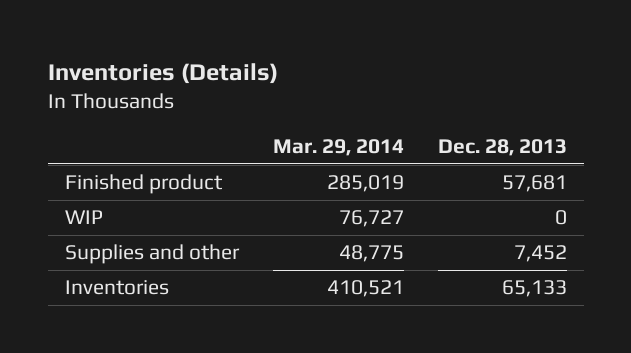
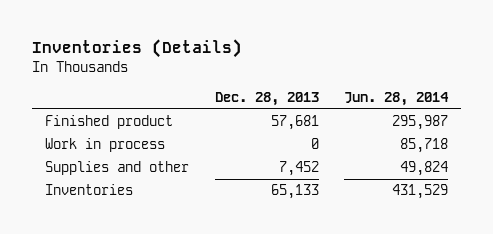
[272,139,404,157] Mar. 29, 2014 -> none
none -> [344,91,450,106] Jun. 28, 2014
[64,210,103,225] WIP -> [45,138,166,153] Work in process

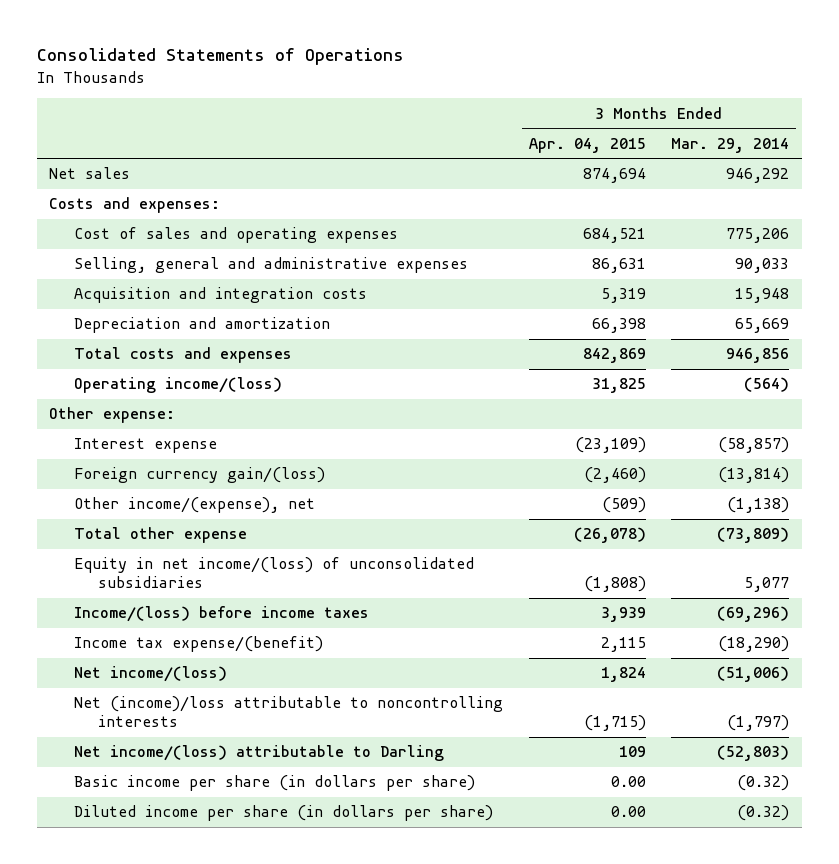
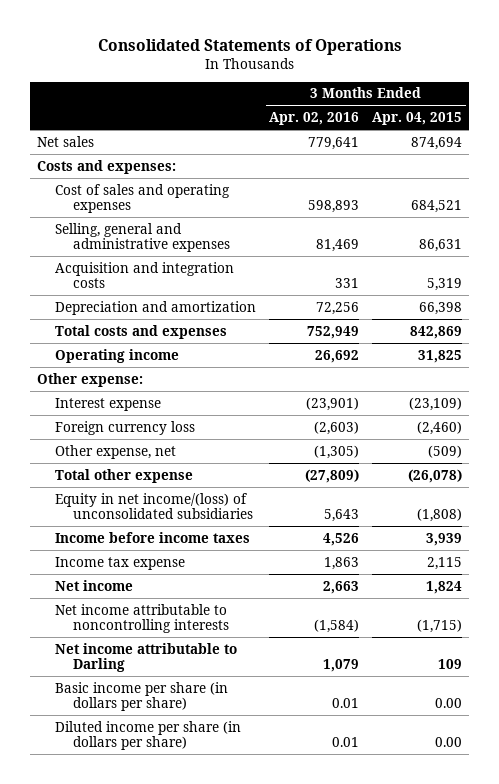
[671,137,790,153] Mar. 29, 2014 -> none
none -> [269,112,360,126] Apr. 02, 2016
[73,377,282,394] Operating income/(loss) -> [54,348,179,363] Operating income
[73,467,325,484] Foreign currency gain/(loss) -> [54,420,195,435] Foreign currency loss
[73,497,315,514] Other income/(expense), net -> [54,444,176,459] Other expense, net
[73,606,369,623] Income/(loss) before income taxes -> [54,531,250,543] Income before income taxes
[73,636,323,653] Income tax expense/(benefit) -> [54,556,185,570] Income tax expense
[73,666,227,683] Net income/(loss) -> [54,579,133,591] Net income
[73,696,503,728] Net (income)/loss attributable to noncontrolling interests -> [54,603,229,634] Net income attributable to noncontrolling interests
[73,745,444,762] Net income/(loss) attributable to Darling -> [54,642,237,673] Net income attributable to Darling

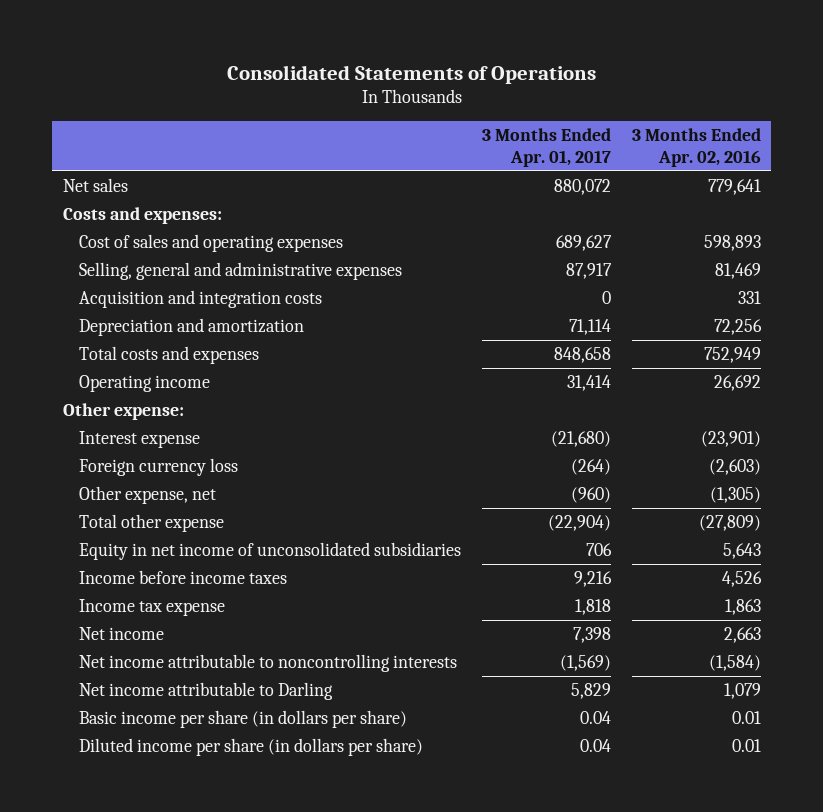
[372,112,463,126] Apr. 04, 2015 -> none
none -> [481,128,611,167] 3 Months Ended Apr. 01, 2017
[54,492,253,520] Equity in net income/(loss) of unconsolidated subsidiaries -> [78,542,461,561] Equity in net income of unconsolidated subsidiaries

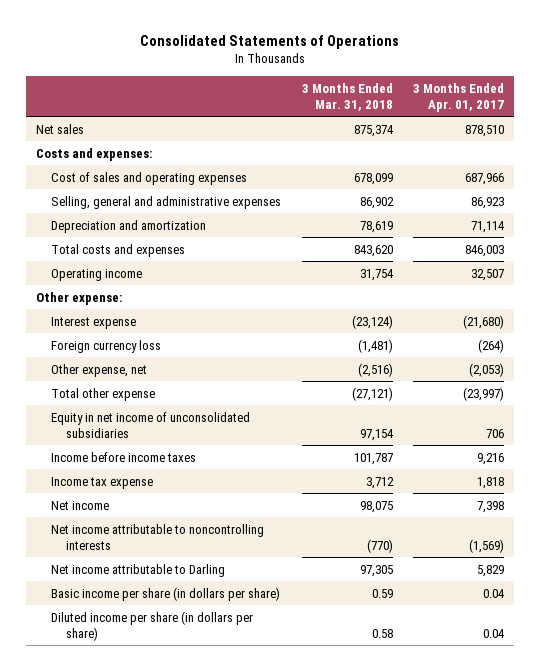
[631,128,761,167] 3 Months Ended Apr. 02, 2016 -> none
none -> [301,82,393,111] 3 Months Ended Mar. 31, 2018
[553,179,611,196] 880,072 -> [465,124,505,137] 878,510
[78,290,322,309] Acquisition and integration costs -> none
[555,235,612,252] 689,627 -> [465,172,505,185] 687,966
[565,263,612,280] 87,917 -> [471,196,505,209] 86,923
[553,347,611,364] 848,658 -> [465,244,505,257] 846,003
[566,375,611,392] 31,414 -> [471,268,505,281] 32,507
[570,487,611,504] (960) -> [469,362,505,377] (2,053)
[547,515,611,532] (22,904) -> [463,386,505,401] (23,997)

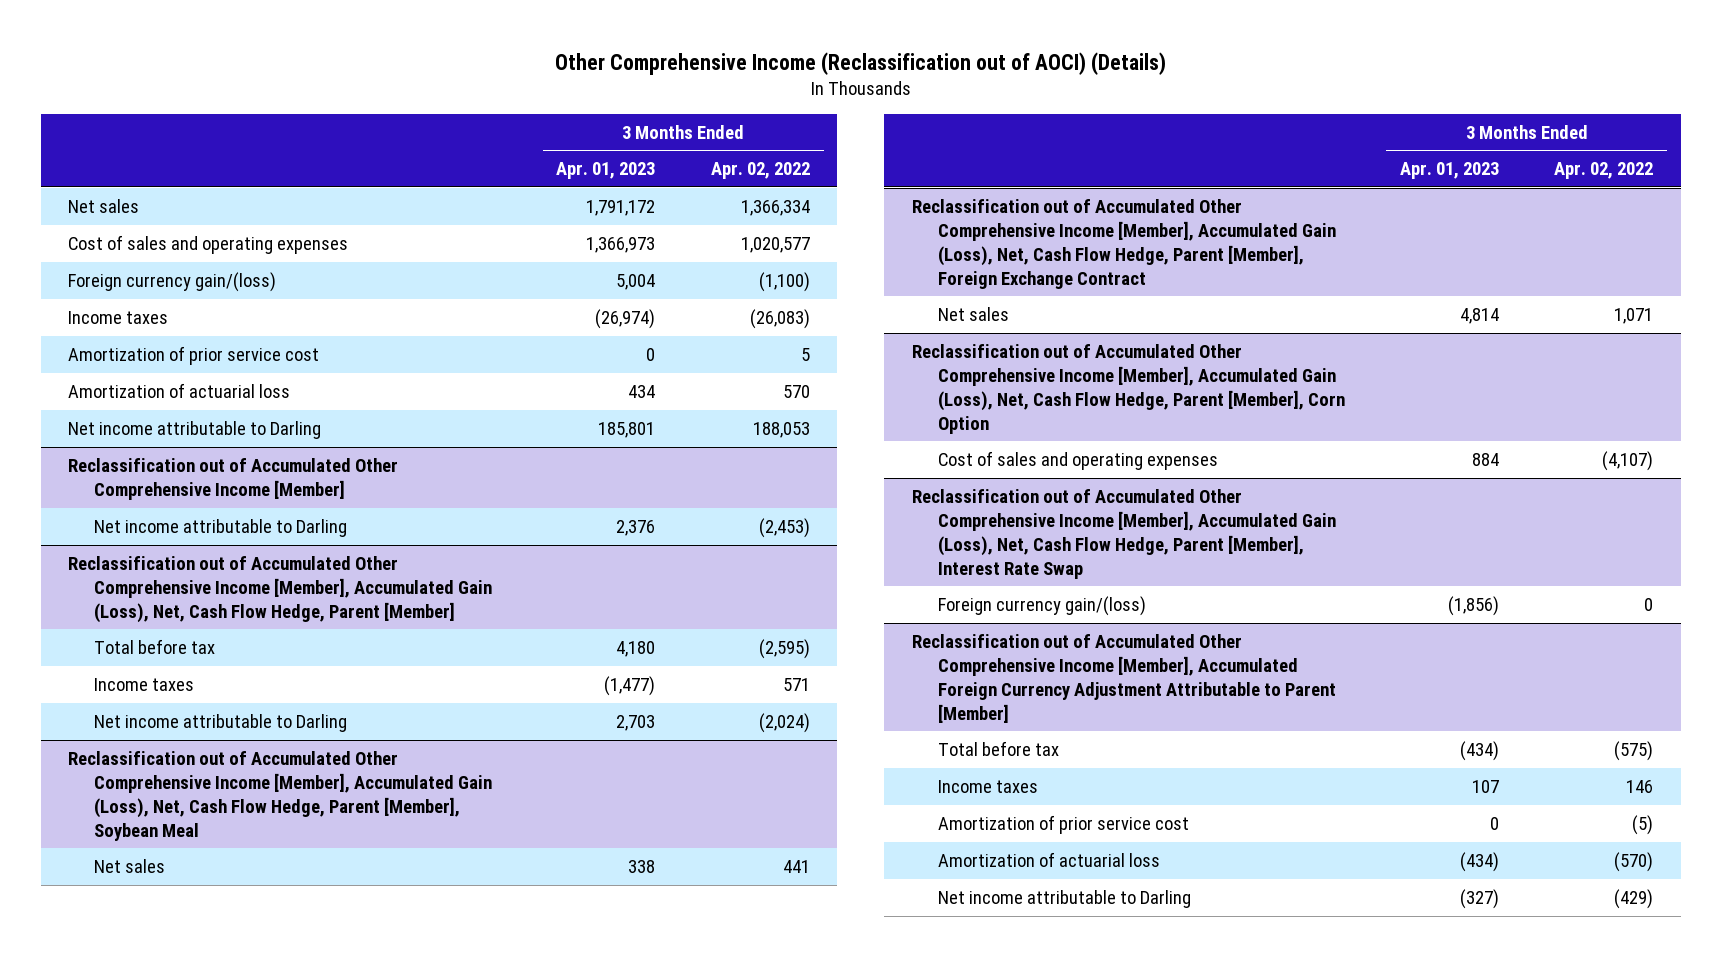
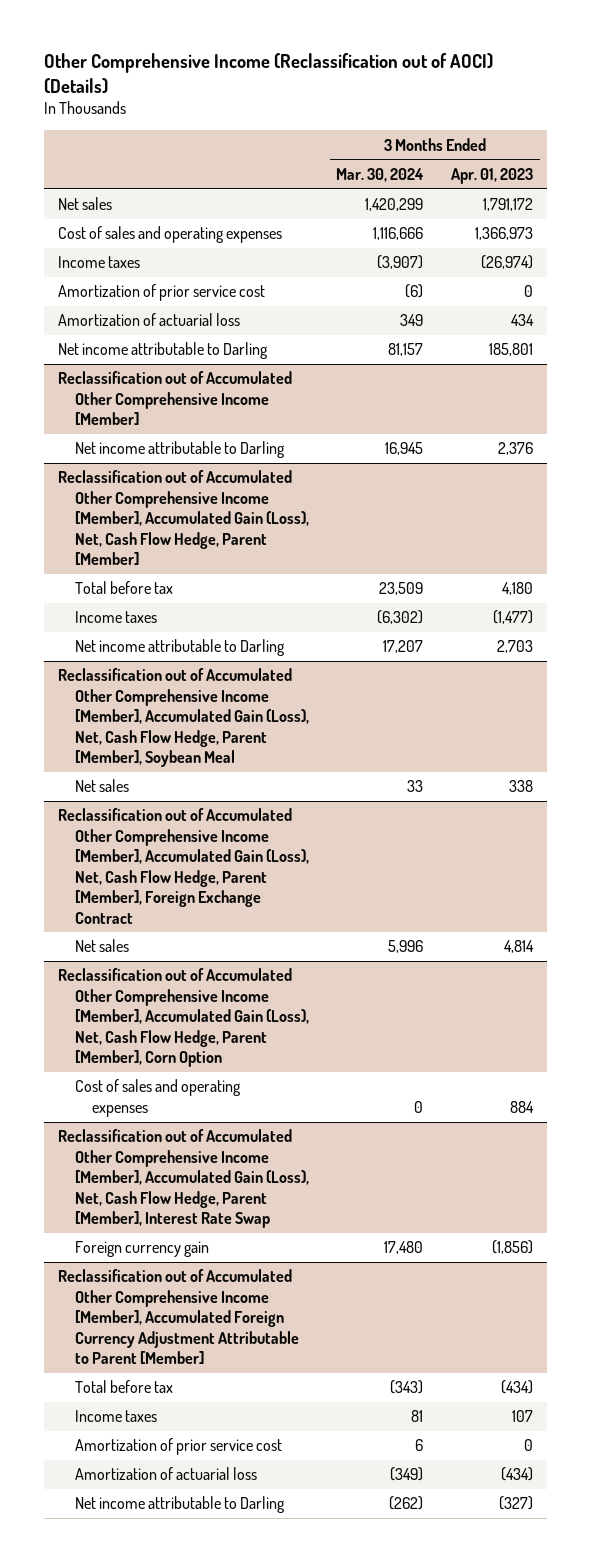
[710,162,810,180] Apr. 02, 2022 -> none
none -> [336,167,425,182] Mar. 30, 2024
[68,271,277,292] Foreign currency gain/(loss) -> none
[937,595,1146,616] Foreign currency gain/(loss) -> [74,1241,209,1258] Foreign currency gain

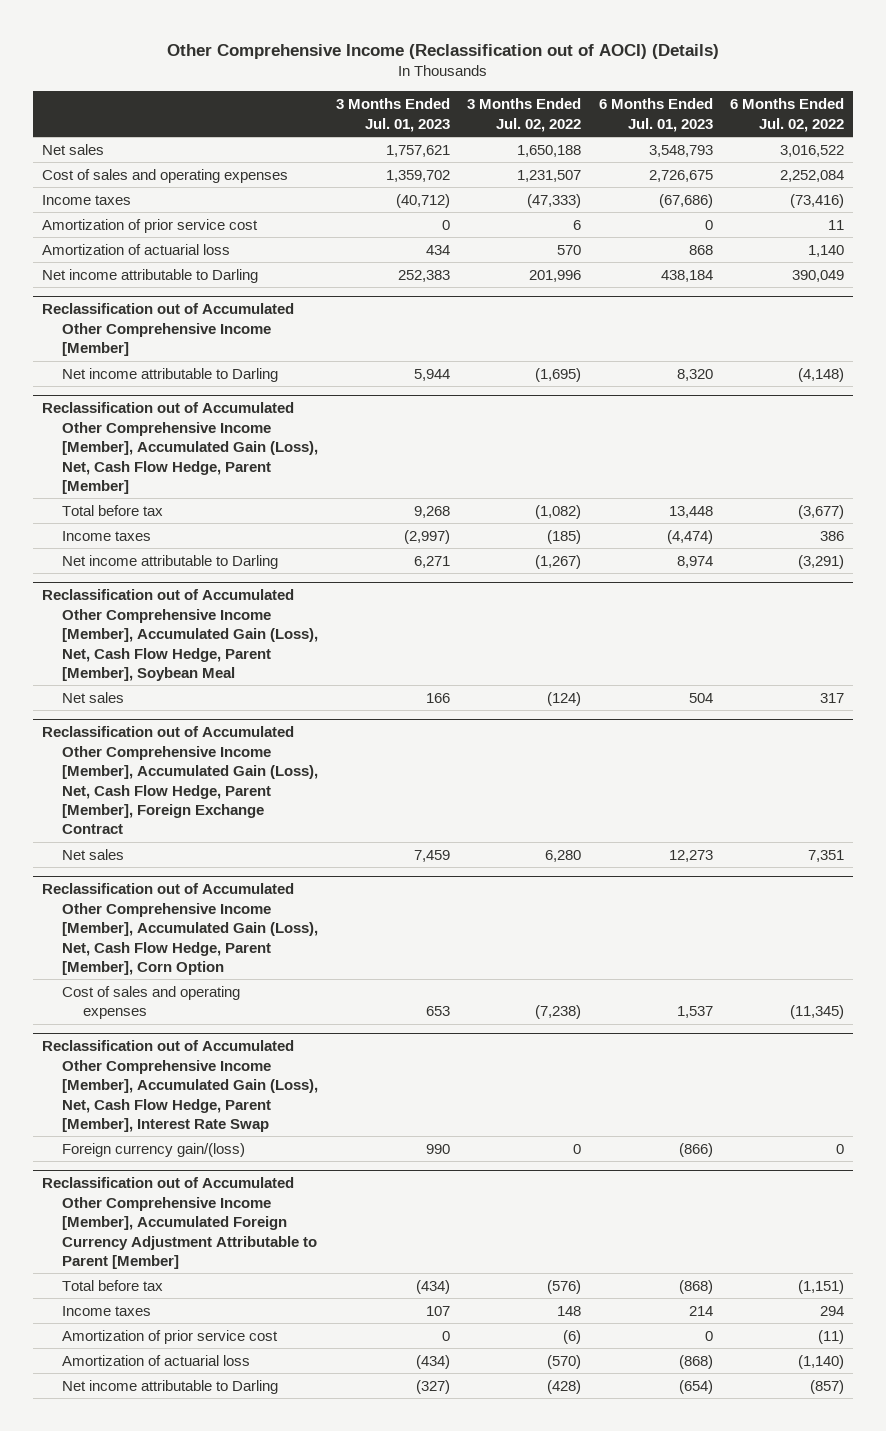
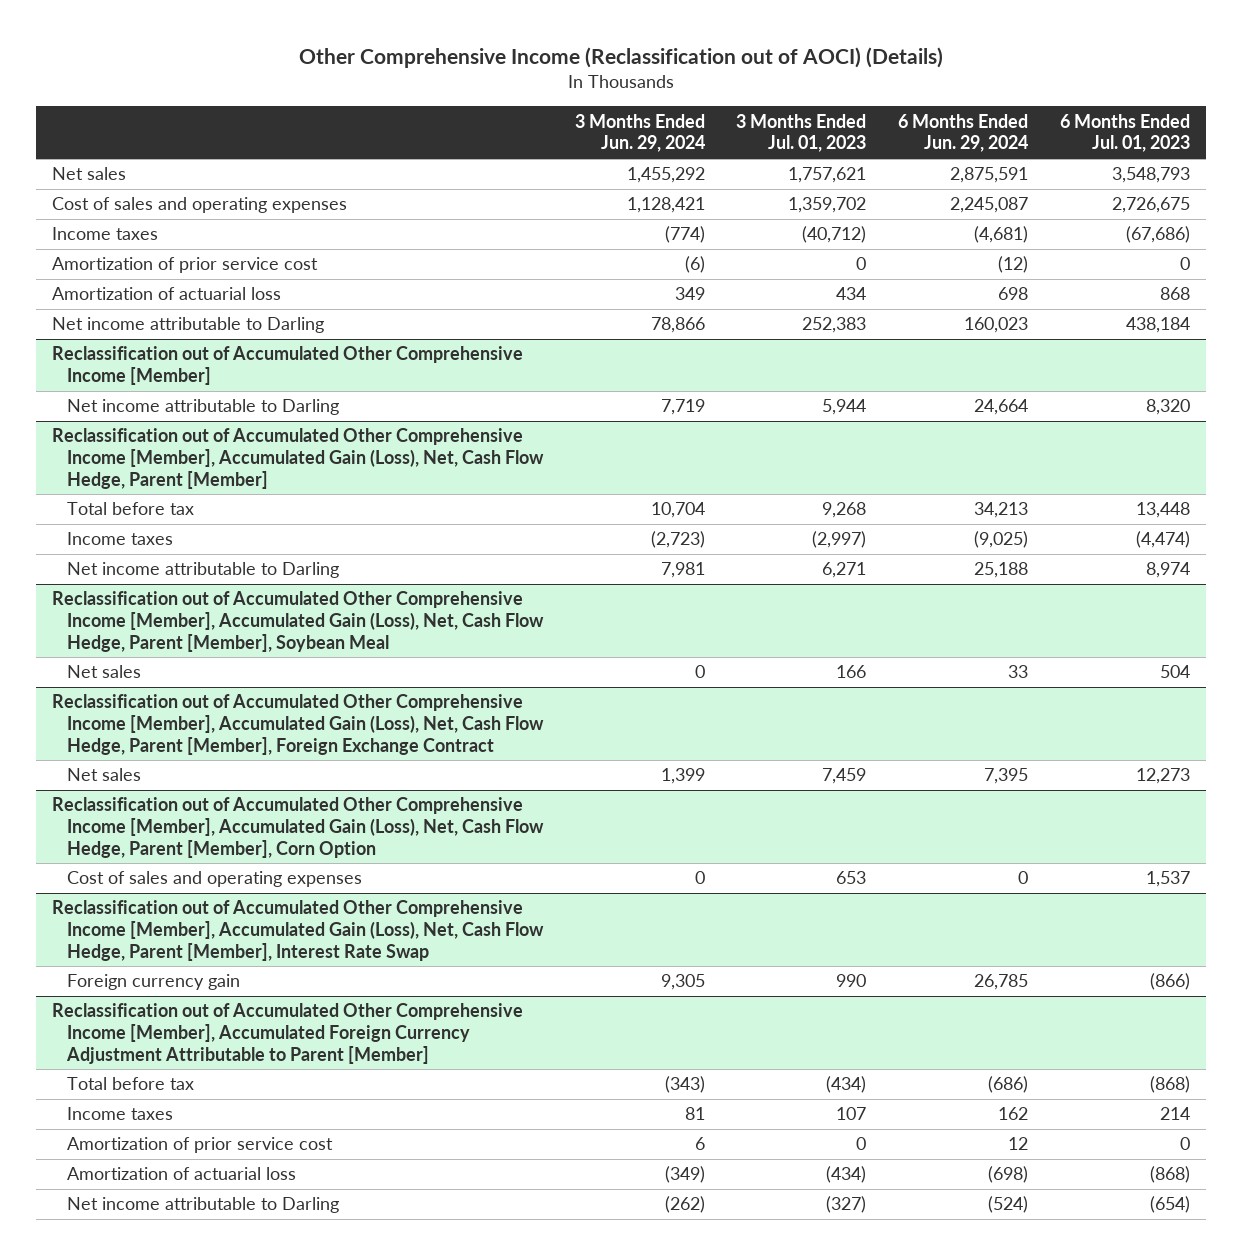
[467,98,582,132] 3 Months Ended Jul. 02, 2022 -> none
[730,98,845,132] 6 Months Ended Jul. 02, 2022 -> none
none -> [574,113,705,153] 3 Months Ended Jun. 29, 2024
none -> [898,113,1029,153] 6 Months Ended Jun. 29, 2024
[62,1142,246,1157] Foreign currency gain/(loss) -> [66,974,240,991] Foreign currency gain

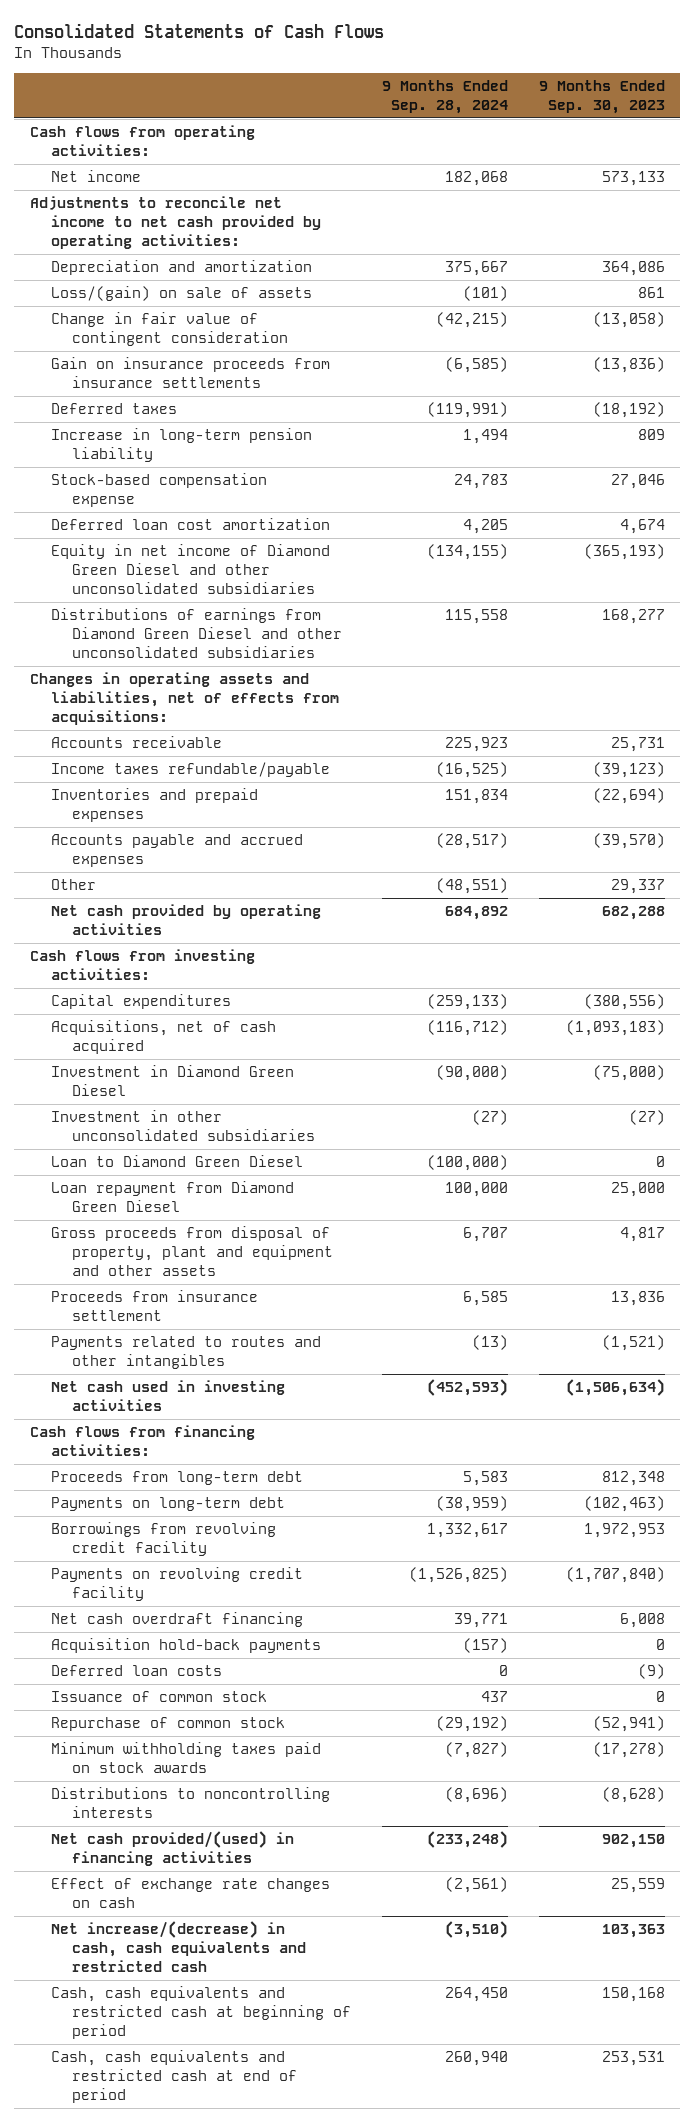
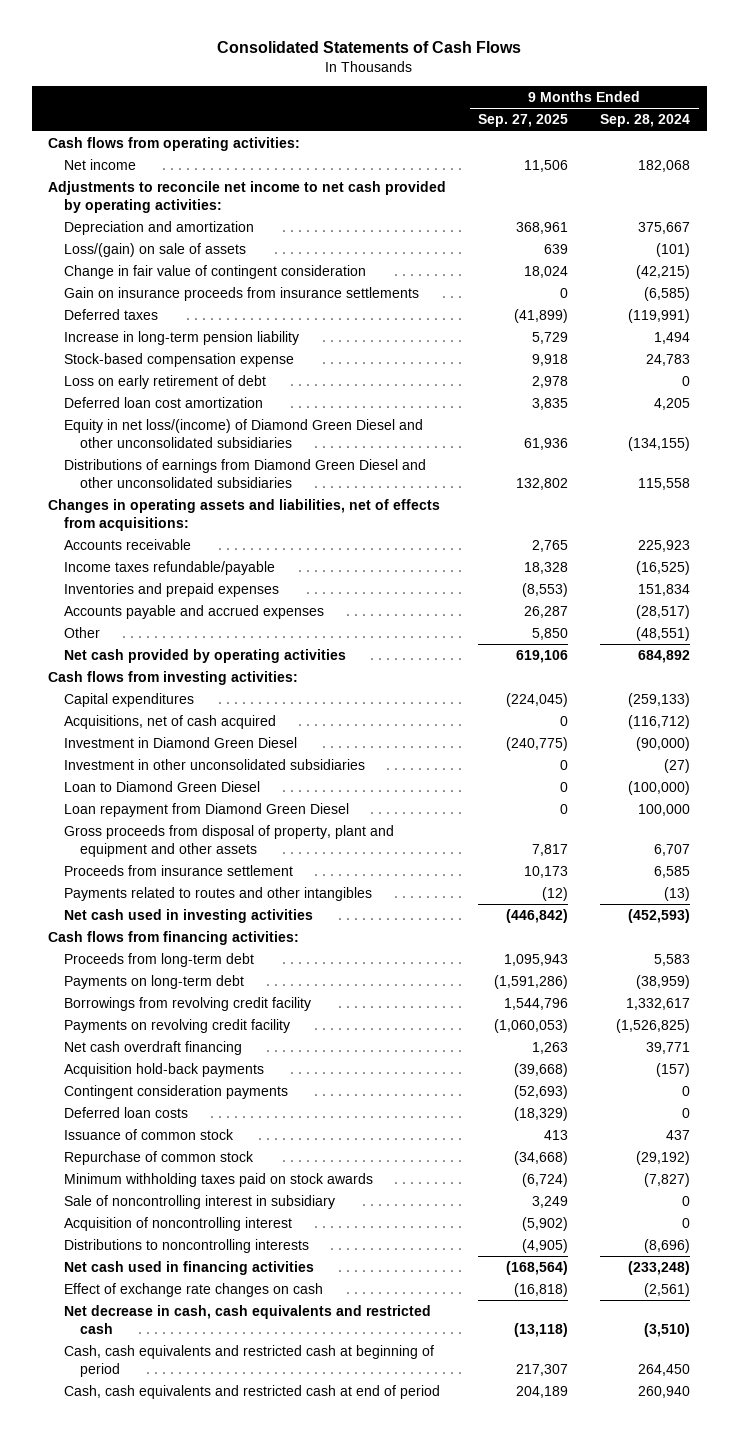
[538,80,665,115] 9 Months Ended Sep. 30, 2023 -> none
none -> [478,114,569,128] Sep. 27, 2025
none -> [64,374,267,389] Loss on early retirement of debt
[50,544,330,594] Equity in net income of Diamond Green Diesel and other unconsolidated subsidiaries -> [64,418,424,448] Equity in net loss/(income) of Diamond Green Diesel and other unconsolidated subsidiaries
none -> [64,1084,289,1099] Contingent consideration payments
none -> [64,1194,336,1209] Sale of noncontrolling interest in subsidiary
none -> [64,1216,293,1231] Acquisition of noncontrolling interest
[50,1831,294,1867] Net cash provided/(used) in financing activities -> [64,1260,315,1275] Net cash used in financing activities
[50,1921,306,1972] Net increase/(decrease) in cash, cash equivalents and restricted cash -> [64,1304,432,1334] Net decrease in cash, cash equivalents and restricted cash

